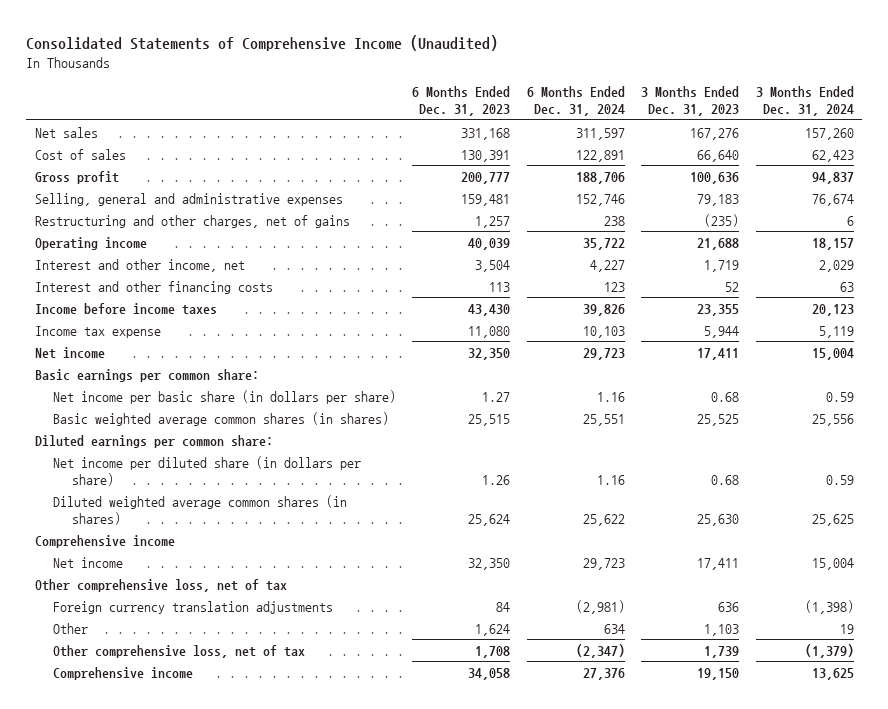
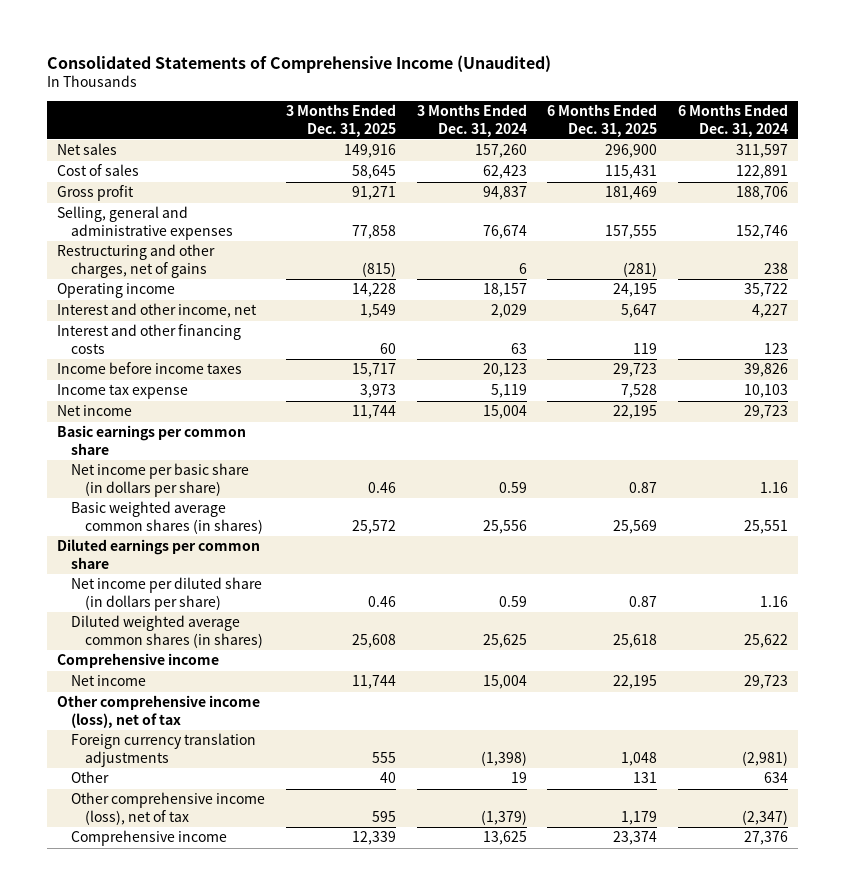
[412,86,511,117] 6 Months Ended Dec. 31, 2023 -> none
[641,86,740,117] 3 Months Ended Dec. 31, 2023 -> none
none -> [285,104,396,137] 3 Months Ended Dec. 31, 2025
none -> [547,104,658,137] 6 Months Ended Dec. 31, 2025
[34,368,259,382] Basic earnings per common share: -> [57,425,247,455] Basic earnings per common share
[34,434,273,448] Diluted earnings per common share: -> [57,539,261,569] Diluted earnings per common share
[34,578,287,592] Other comprehensive loss, net of tax -> [57,695,261,728] Other comprehensive income (loss), net of tax
[53,644,306,658] Other comprehensive loss, net of tax -> [71,792,266,825] Other comprehensive income (loss), net of tax

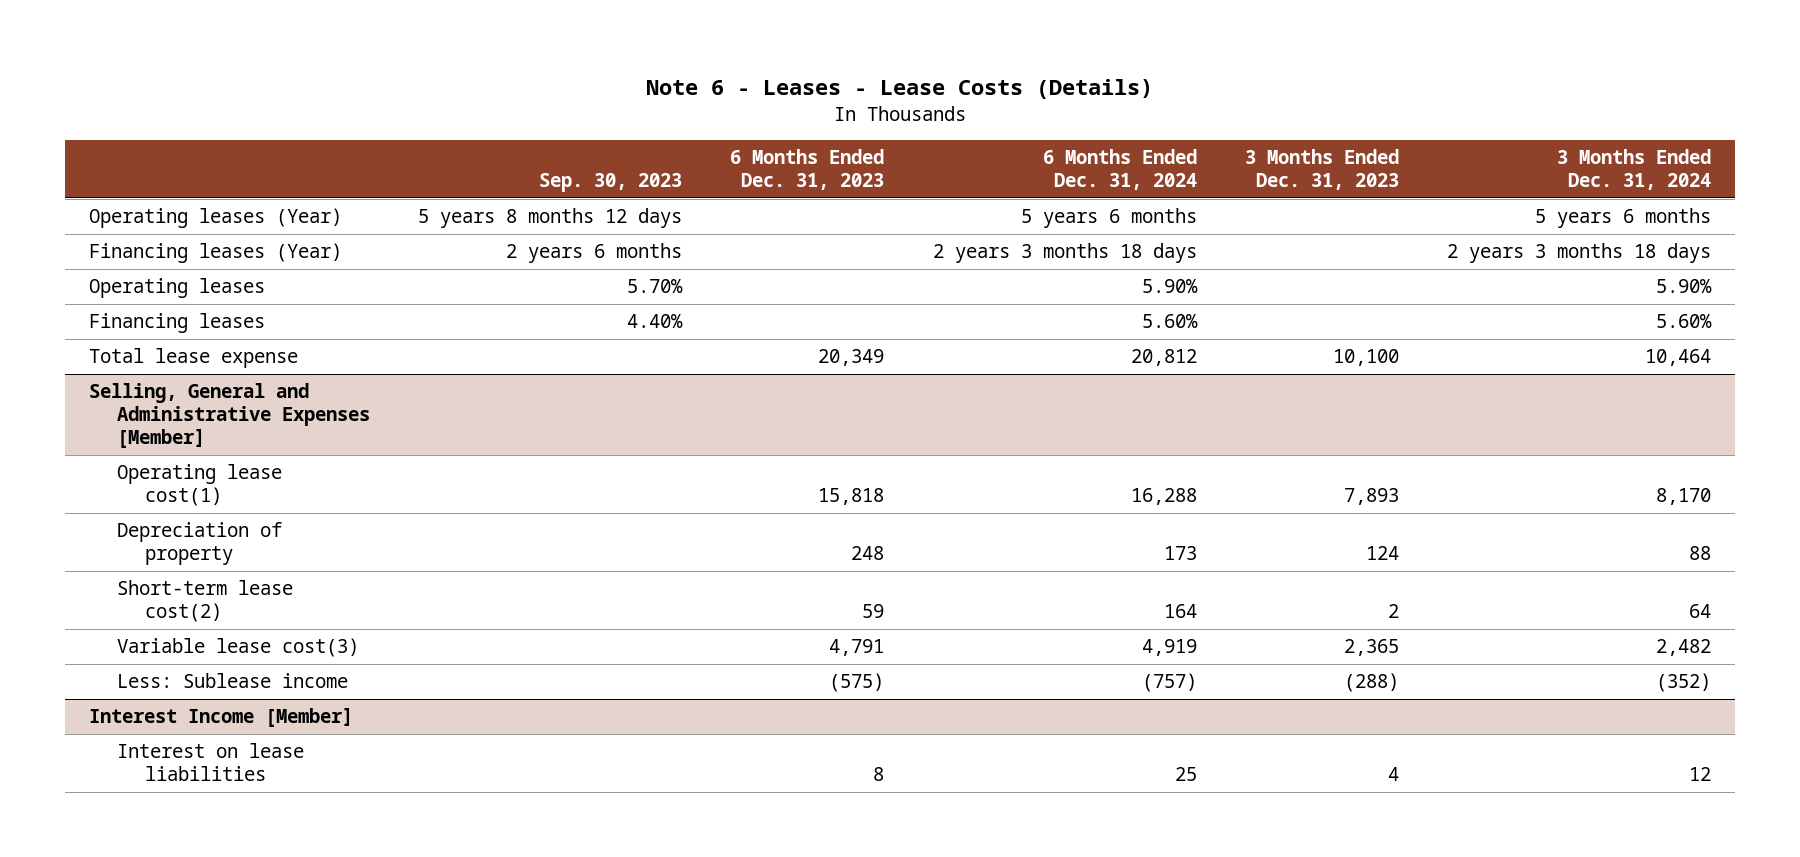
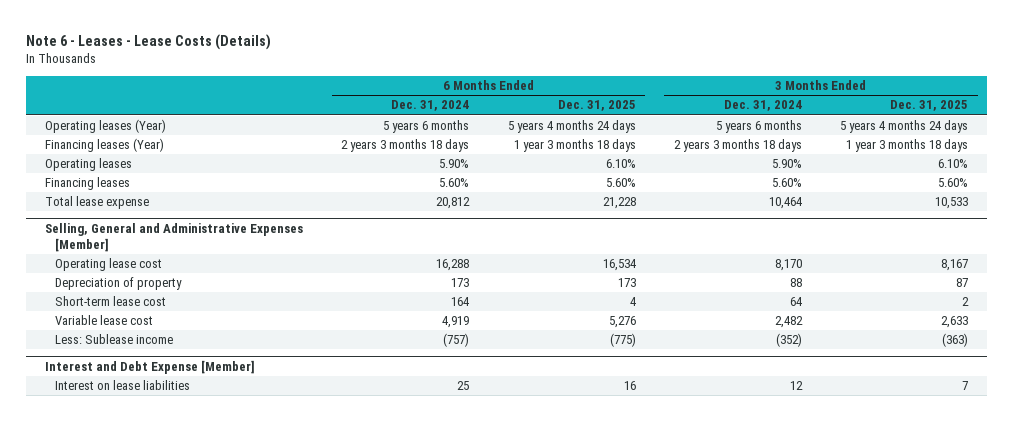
[539,173,683,193] Sep. 30, 2023 -> none
[730,149,885,191] 6 Months Ended Dec. 31, 2023 -> none
[1244,149,1399,191] 3 Months Ended Dec. 31, 2023 -> none
none -> [557,100,636,112] Dec. 31, 2025
none -> [890,100,969,112] Dec. 31, 2025
[116,464,282,507] Operating lease cost(1) -> [55,258,163,272] Operating lease cost
[116,580,293,623] Short-term lease cost(2) -> [55,296,167,307] Short-term lease cost
[116,638,359,658] Variable lease cost(3) -> [55,315,154,326] Variable lease cost
[88,708,353,728] Interest Income [Member] -> none
none -> [45,359,256,374] Interest and Debt Expense [Member]

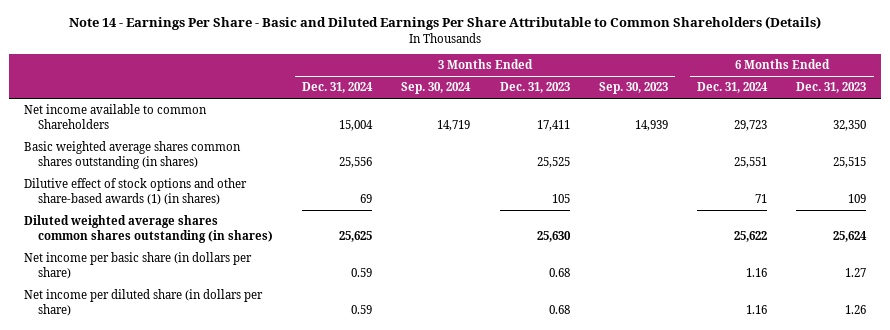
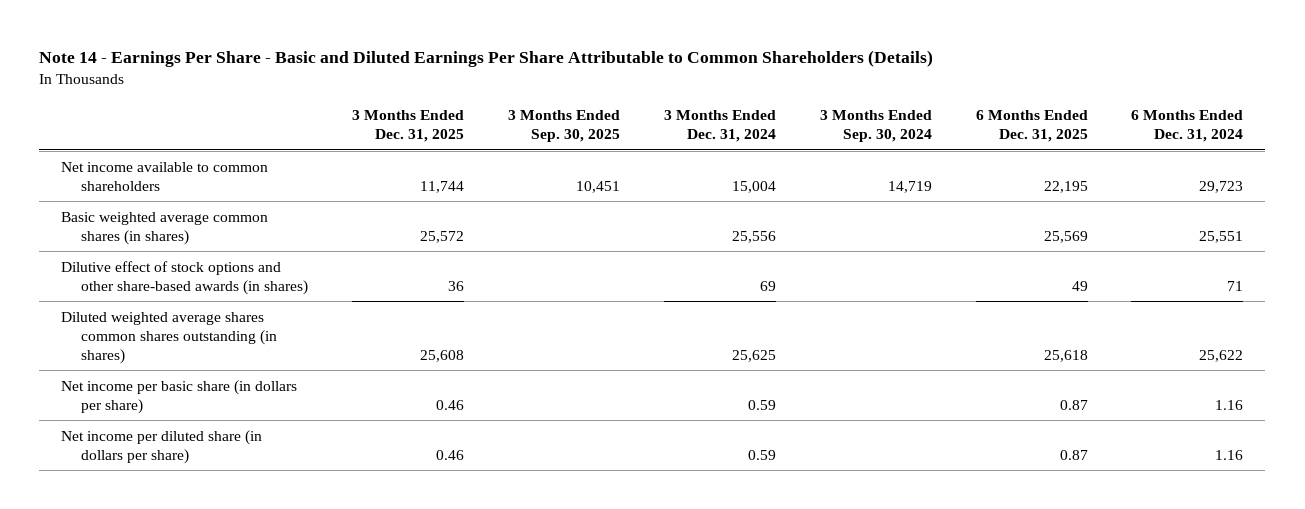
[499,82,570,94] Dec. 31, 2023 -> none
[598,82,668,95] Sep. 30, 2023 -> none
[796,82,867,94] Dec. 31, 2023 -> none
none -> [352,109,465,142] 3 Months Ended Dec. 31, 2025
none -> [508,109,621,142] 3 Months Ended Sep. 30, 2025
none -> [975,109,1088,142] 6 Months Ended Dec. 31, 2025
[24,104,208,129] Net income available to common Shareholders -> [61,161,269,191] Net income available to common shareholders
[24,141,242,169] Basic weighted average shares common shares outstanding (in shares) -> [61,211,269,245] Basic weighted average common shares (in shares)
[24,178,248,205] Dilutive effect of stock options and other share-based awards (1) (in shares) -> [61,260,309,295] Dilutive effect of stock options and other share-based awards (in shares)

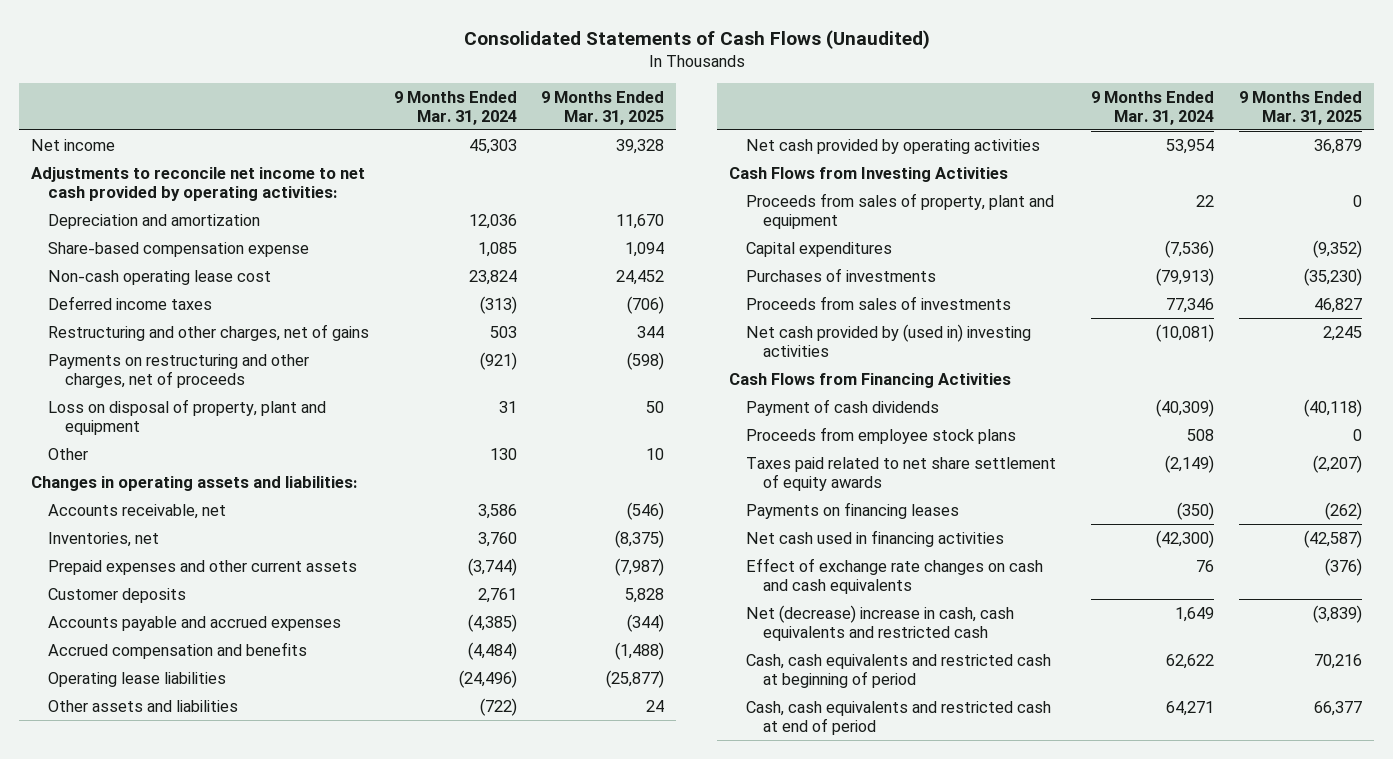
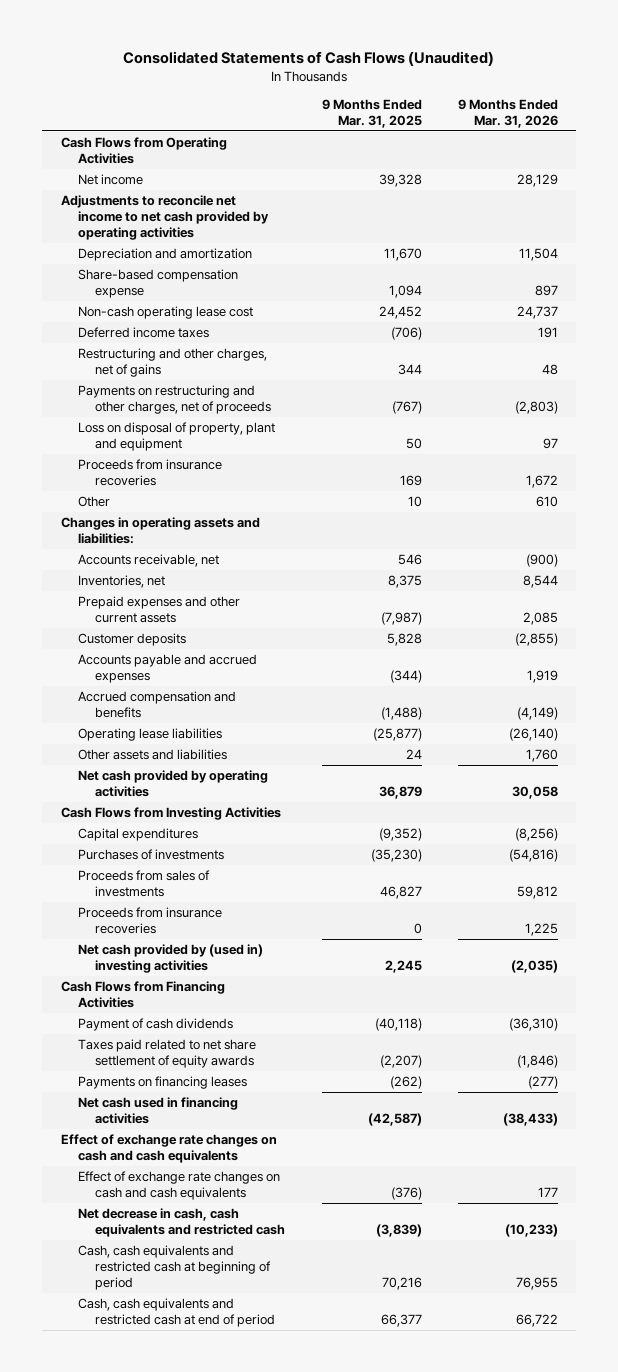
[393,90,517,126] 9 Months Ended Mar. 31, 2024 -> none
none -> [457,98,558,128] 9 Months Ended Mar. 31, 2026
none -> [60,137,227,165] Cash Flows from Operating Activities
[31,166,366,201] Adjustments to reconcile net income to net cash provided by operating activities: -> [60,195,269,240] Adjustments to reconcile net income to net cash provided by operating activities
[626,351,664,370] (598) -> [391,401,422,415] (767)
none -> [77,459,222,487] Proceeds from insurance recoveries
[626,501,664,520] (546) -> [397,554,422,566] 546
[614,529,664,548] (8,375) -> [387,575,422,589] 8,375
[745,192,1054,229] Proceeds from sales of property, plant and equipment -> none
none -> [77,907,222,935] Proceeds from insurance recoveries
[745,426,1016,444] Proceeds from employee stock plans -> none
none -> [60,1134,277,1164] Effect of exchange rate changes on cash and cash equivalents
[745,604,1014,641] Net (decrease) increase in cash, cash equivalents and restricted cash -> [77,1208,286,1238] Net decrease in cash, cash equivalents and restricted cash

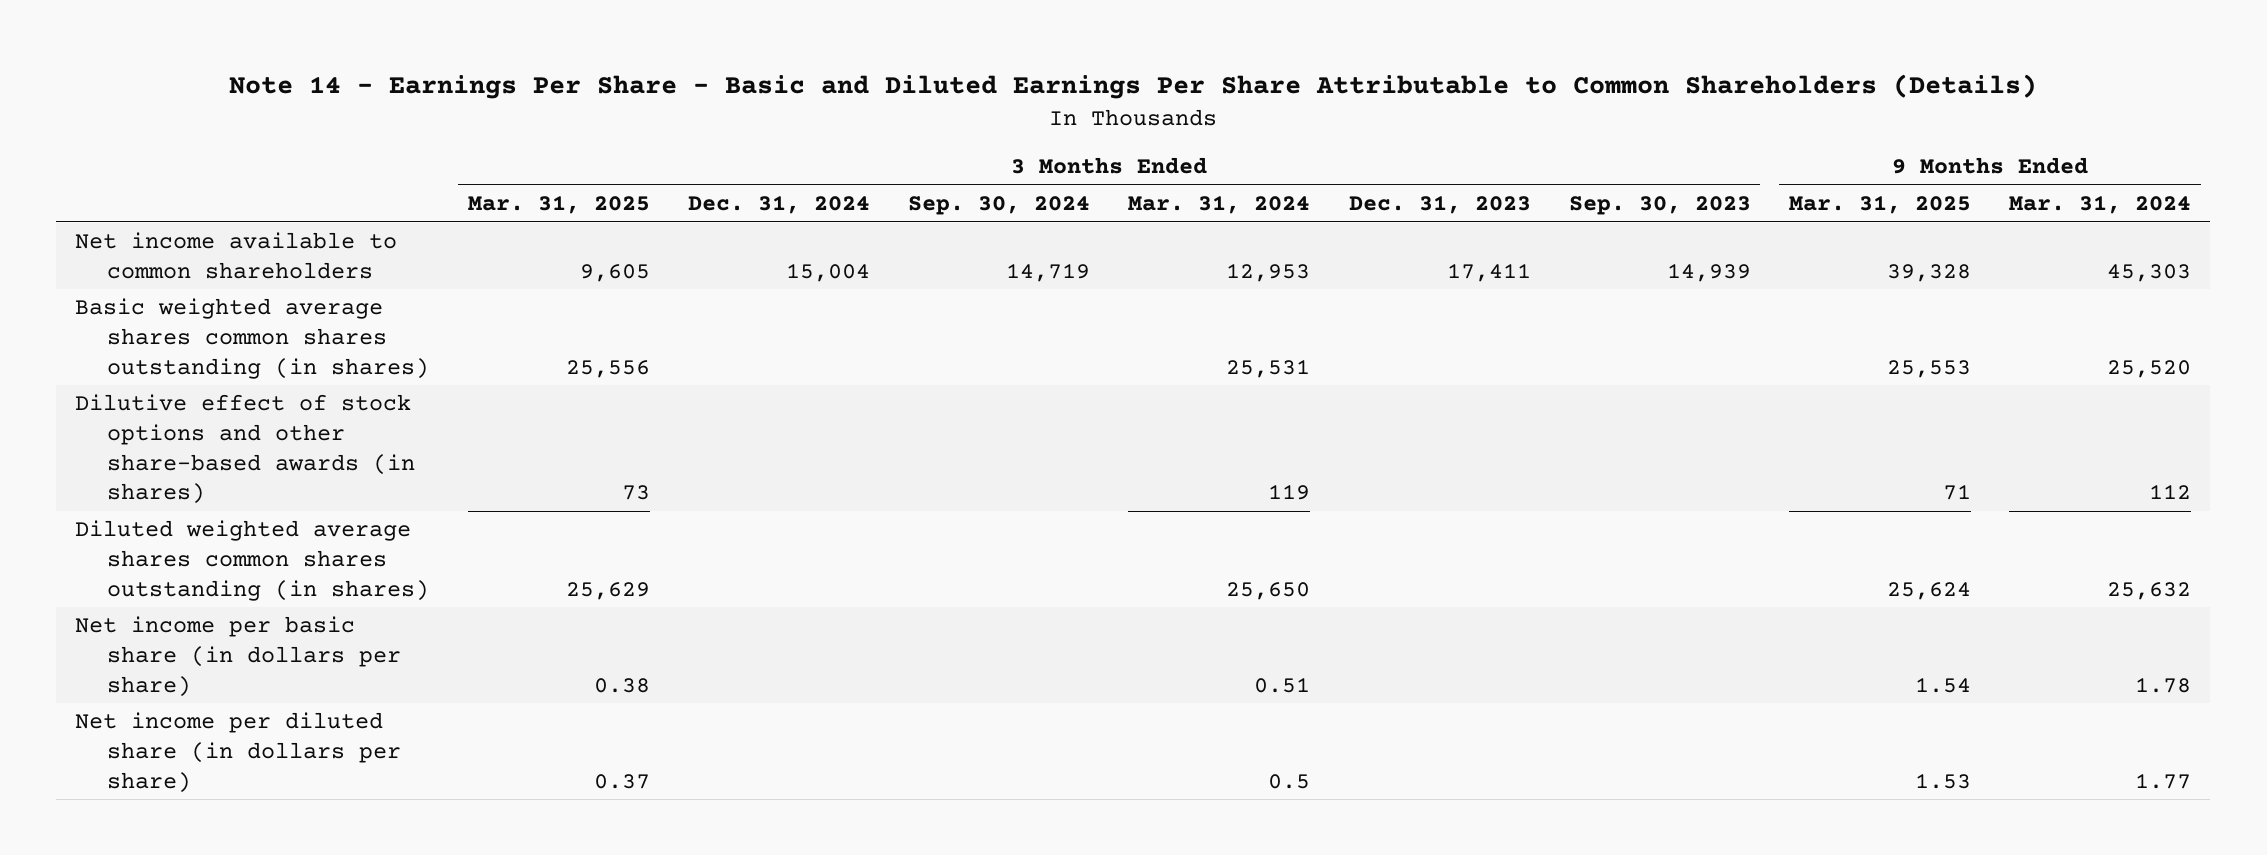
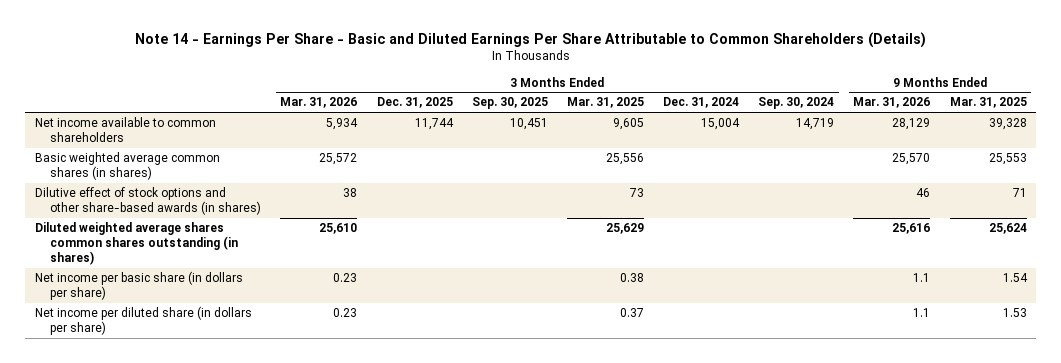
[1128,194,1311,214] Mar. 31, 2024 -> none
[1348,194,1531,214] Dec. 31, 2023 -> none
[1568,195,1751,215] Sep. 30, 2023 -> none
[2009,194,2192,214] Mar. 31, 2024 -> none
none -> [280,97,358,109] Mar. 31, 2026
none -> [376,97,453,109] Dec. 31, 2025
none -> [471,97,548,110] Sep. 30, 2025
none -> [853,97,931,109] Mar. 31, 2026
[75,298,430,379] Basic weighted average shares common shares outstanding (in shares) -> [34,152,220,181] Basic weighted average common shares (in shares)

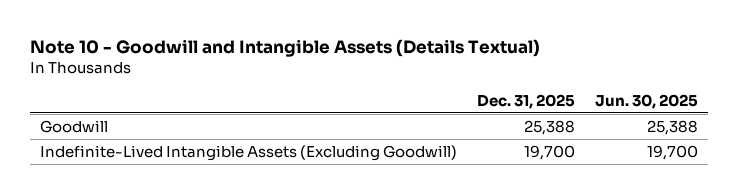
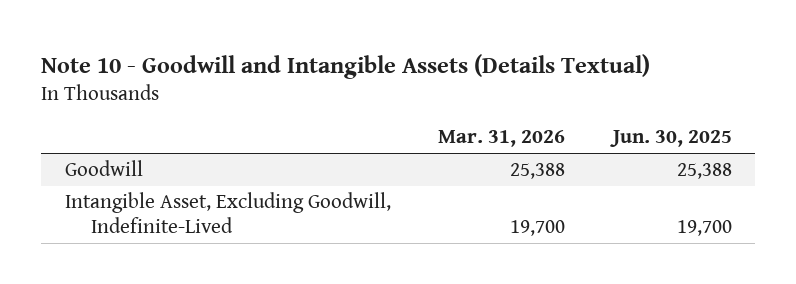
[477,93,576,109] Dec. 31, 2025 -> none
none -> [438,130,566,148] Mar. 31, 2026
[40,144,458,161] Indefinite-Lived Intangible Assets (Excluding Goodwill) -> [64,192,391,234] Intangible Asset, Excluding Goodwill, Indefinite-Lived

